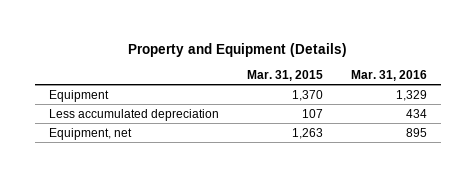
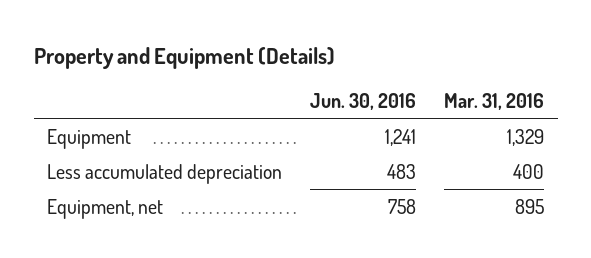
[247,70,324,82] Mar. 31, 2015 -> none
none -> [310,92,417,110] Jun. 30, 2016
[405,108,427,118] 434 -> [512,163,544,179] 400

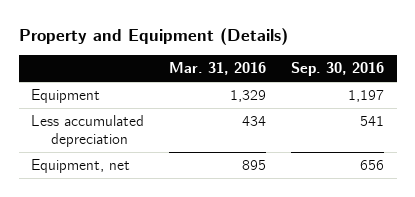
[310,92,417,110] Jun. 30, 2016 -> none
none -> [291,62,385,77] Sep. 30, 2016
[512,163,544,179] 400 -> [242,115,267,126] 434

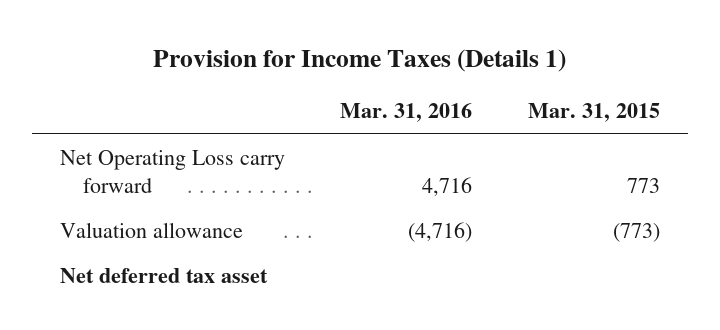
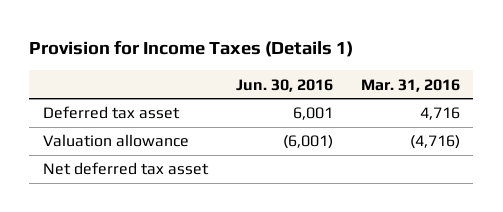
[527,103,660,123] Mar. 31, 2015 -> none
none -> [235,78,333,92] Jun. 30, 2016
[60,149,286,193] Net Operating Loss carry forward -> [43,106,181,120] Deferred tax asset

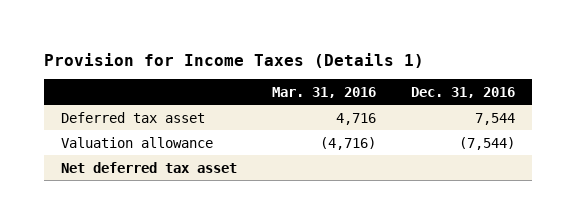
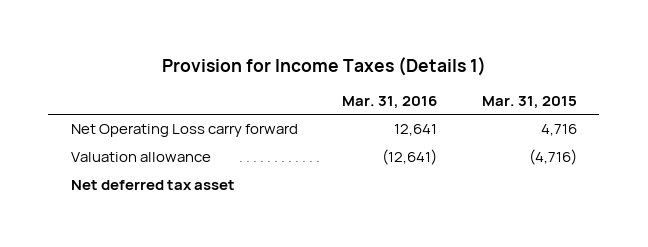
[410,86,515,98] Dec. 31, 2016 -> none
none -> [482,96,578,110] Mar. 31, 2015
[61,111,206,123] Deferred tax asset -> none
none -> [70,124,298,138] Net Operating Loss carry forward
[319,136,376,150] (4,716) -> [382,149,438,166] (12,641)

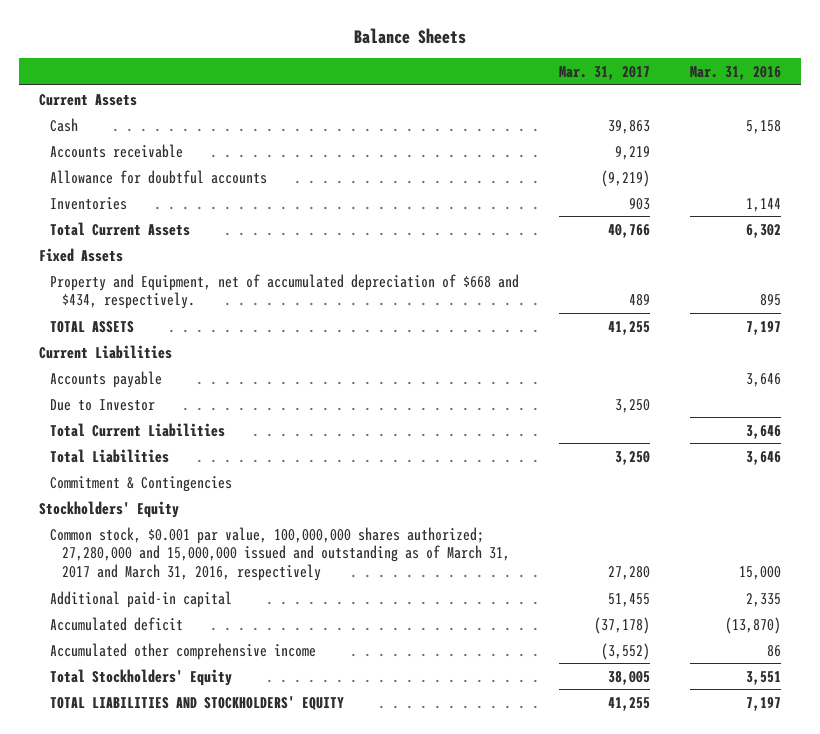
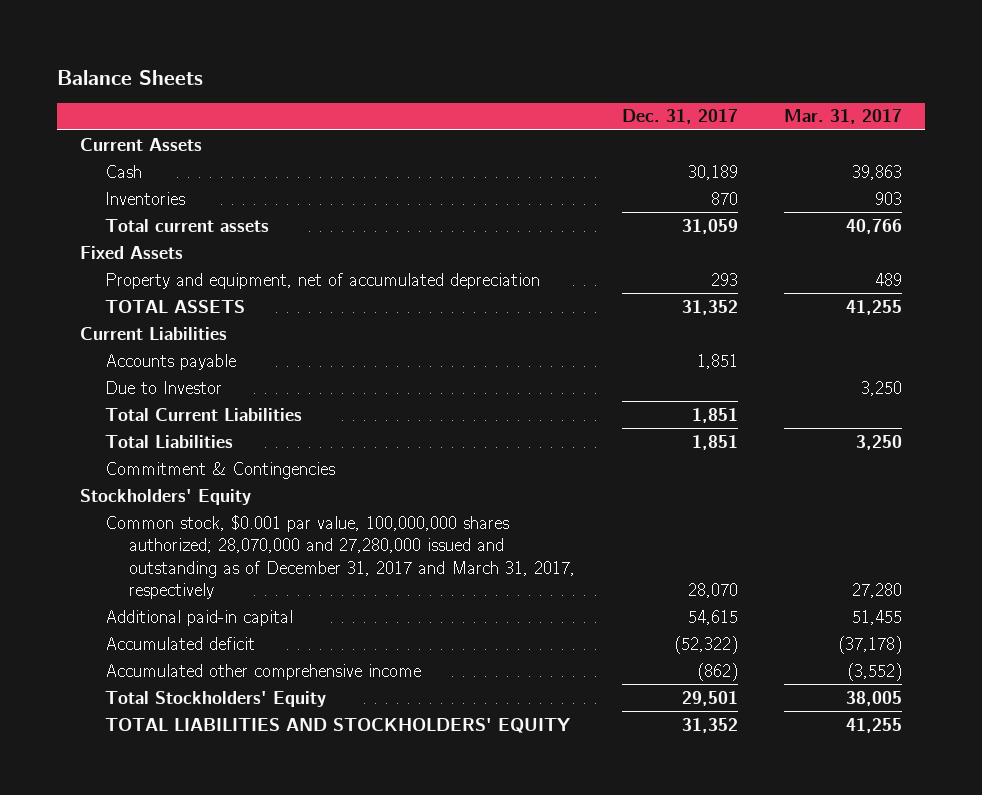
[690,66,782,81] Mar. 31, 2016 -> none
none -> [621,109,738,125] Dec. 31, 2017
[50,143,184,158] Accounts receivable -> none
[50,169,268,184] Allowance for doubtful accounts -> none
[50,221,191,236] Total Current Assets -> [104,218,269,232] Total current assets
[50,273,520,310] Property and Equipment, net of accumulated depreciation of $668 and $434, respectively. -> [104,272,540,289] Property and equipment, net of accumulated depreciation
[50,526,511,581] Common stock, $0.001 par value, 100,000,000 shares authorized; 27,280,000 and 15,000,000 issued and outstanding as of March 31, 2017 and March 31, 2016, respectively -> [104,514,576,600] Common stock, $0.001 par value, 100,000,000 shares authorized; 28,070,000 and 27,280,000 issued and outstanding as of December 31, 2017 and March 31, 2017, respectively

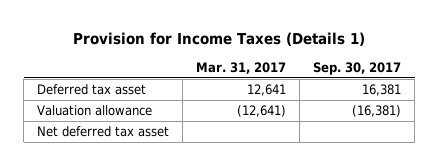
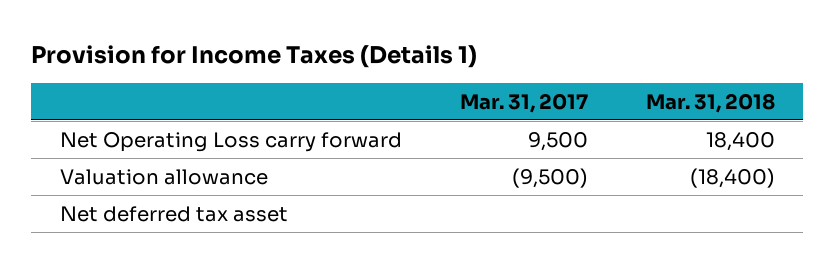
[313,62,402,76] Sep. 30, 2017 -> none
none -> [645,92,775,113] Mar. 31, 2018
[37,84,147,96] Deferred tax asset -> none
none -> [60,131,403,152] Net Operating Loss carry forward
[237,105,287,118] (12,641) -> [511,167,588,188] (9,500)

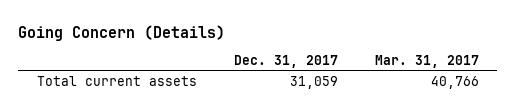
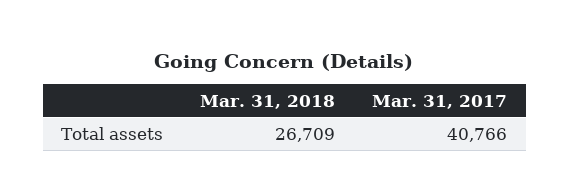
[233,54,338,68] Dec. 31, 2017 -> none
none -> [200,94,336,109] Mar. 31, 2018
[36,75,197,86] Total current assets -> [61,127,164,141] Total assets

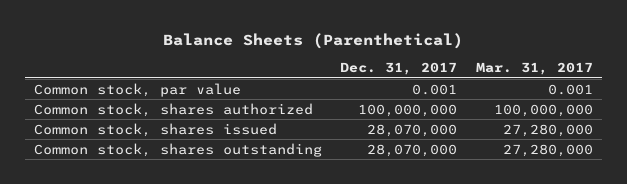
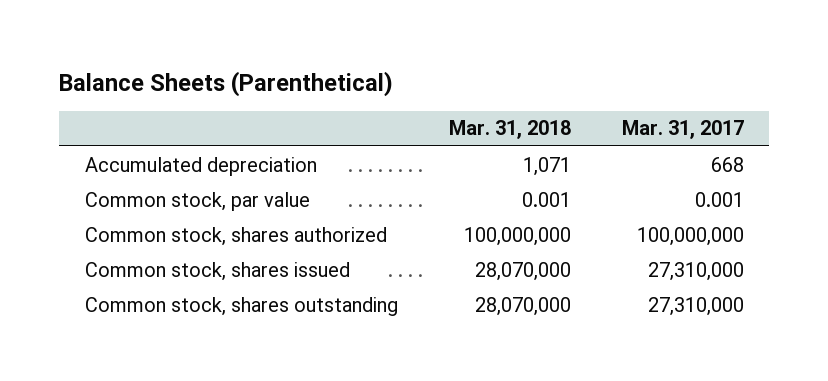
[340,61,458,75] Dec. 31, 2017 -> none
none -> [448,120,571,140] Mar. 31, 2018
none -> [84,156,317,176] Accumulated depreciation
[502,123,593,137] 27,280,000 -> [647,261,744,281] 27,310,000
[502,143,593,157] 27,280,000 -> [647,296,744,316] 27,310,000

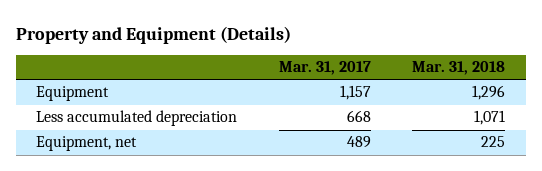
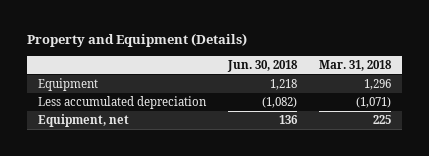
[278,61,371,76] Mar. 31, 2017 -> none
none -> [226,59,298,72] Jun. 30, 2018
[474,110,506,126] 1,071 -> [356,97,392,109] (1,071)

